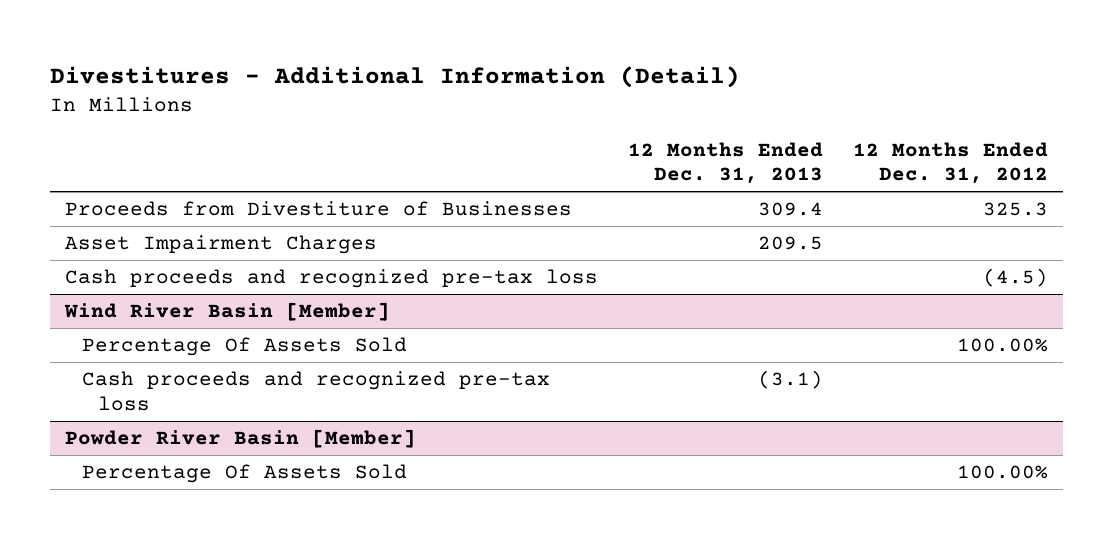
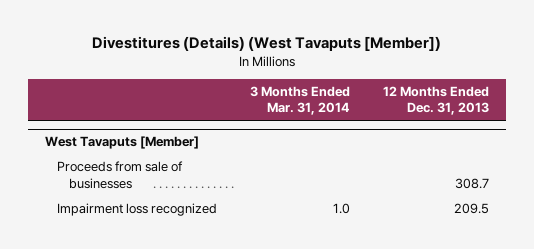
[49,65,740,88] Divestitures - Additional Information (Detail) -> [91,36,441,52] Divestitures (Details) (West Tavaputs [Member])
[852,141,1048,185] 12 Months Ended Dec. 31, 2012 -> none
none -> [250,85,351,116] 3 Months Ended Mar. 31, 2014
[64,201,572,217] Proceeds from Divestiture of Businesses -> none
[64,235,377,255] Asset Impairment Charges -> none
[64,269,598,289] Cash proceeds and recognized pre-tax loss -> none
[63,302,390,322] Wind River Basin [Member] -> none
[81,337,407,357] Percentage Of Assets Sold -> none
[81,371,550,411] Cash proceeds and recognized pre-tax loss -> none
[64,429,416,449] Powder River Basin [Member] -> none
[81,464,407,484] Percentage Of Assets Sold -> none
none -> [44,136,199,150] West Tavaputs [Member]
none -> [57,161,184,189] Proceeds from sale of businesses
none -> [57,203,218,217] Impairment loss recognized

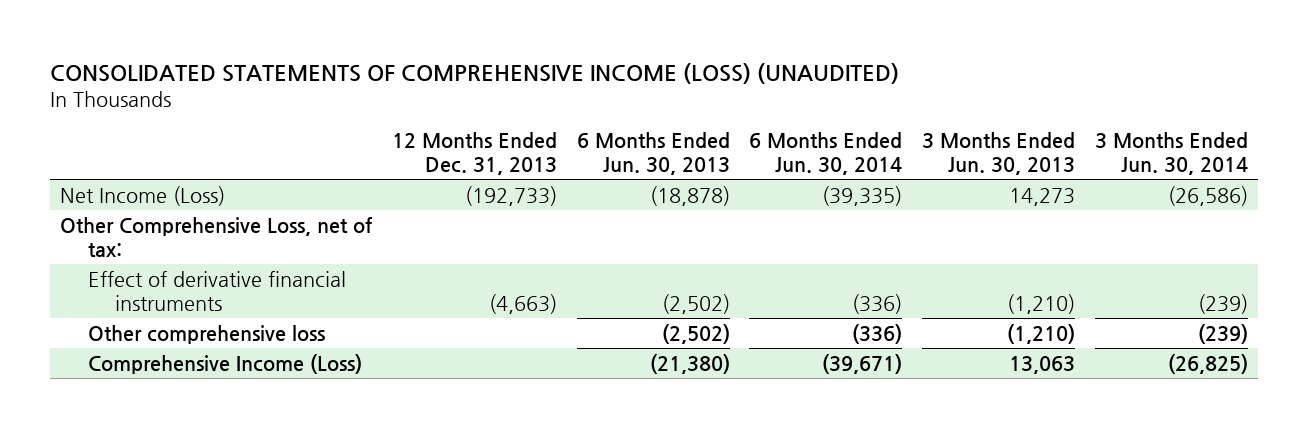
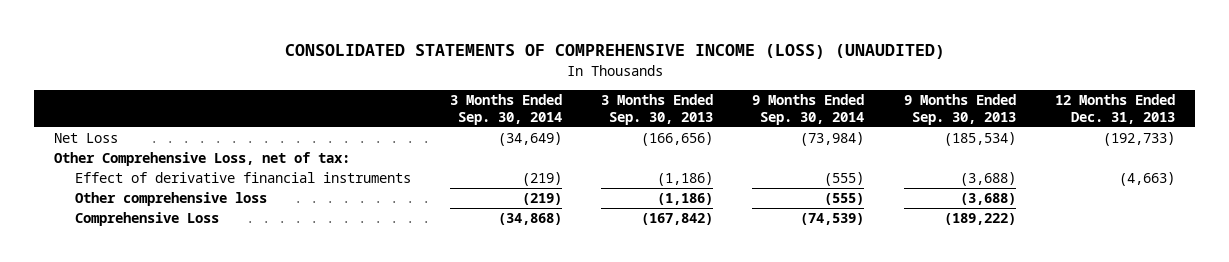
[576,132,730,176] 6 Months Ended Jun. 30, 2013 -> none
[749,132,903,176] 6 Months Ended Jun. 30, 2014 -> none
[922,132,1076,176] 3 Months Ended Jun. 30, 2013 -> none
[1094,132,1248,176] 3 Months Ended Jun. 30, 2014 -> none
none -> [449,94,562,125] 3 Months Ended Sep. 30, 2014
none -> [601,94,714,125] 3 Months Ended Sep. 30, 2013
none -> [752,94,865,125] 9 Months Ended Sep. 30, 2014
none -> [903,94,1016,125] 9 Months Ended Sep. 30, 2013
[60,185,226,206] Net Income (Loss) -> [54,133,119,144] Net Loss
[87,353,362,374] Comprehensive Income (Loss) -> [74,212,219,227] Comprehensive Loss

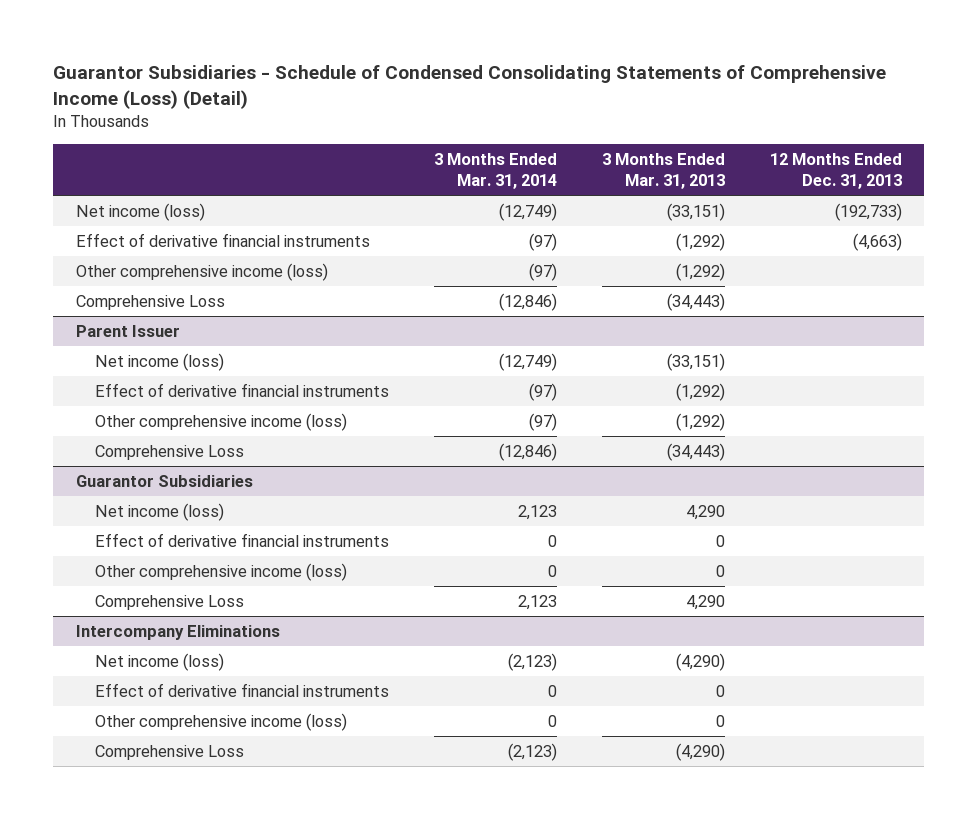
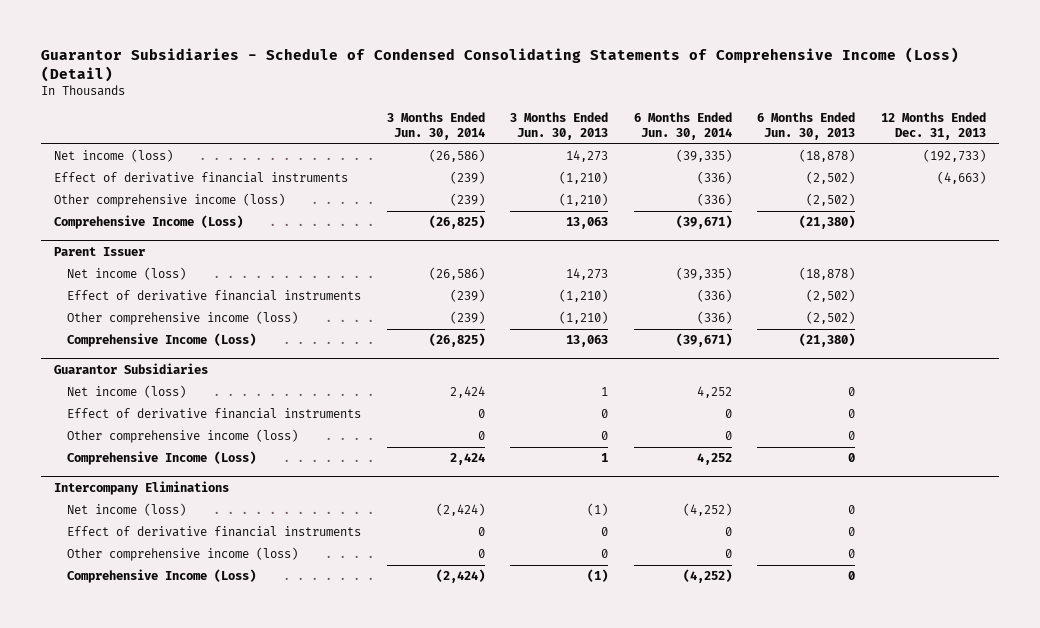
[433,152,557,190] 3 Months Ended Mar. 31, 2014 -> none
[601,152,725,190] 3 Months Ended Mar. 31, 2013 -> none
none -> [386,112,485,140] 3 Months Ended Jun. 30, 2014
none -> [510,112,609,140] 3 Months Ended Jun. 30, 2013
none -> [633,112,732,140] 6 Months Ended Jun. 30, 2014
none -> [757,112,856,140] 6 Months Ended Jun. 30, 2013
[75,294,225,310] Comprehensive Loss -> [53,215,243,230] Comprehensive Income (Loss)
[94,444,244,460] Comprehensive Loss -> [67,333,257,348] Comprehensive Income (Loss)
[94,594,244,610] Comprehensive Loss -> [67,451,257,466] Comprehensive Income (Loss)
[94,744,244,760] Comprehensive Loss -> [67,569,257,584] Comprehensive Income (Loss)

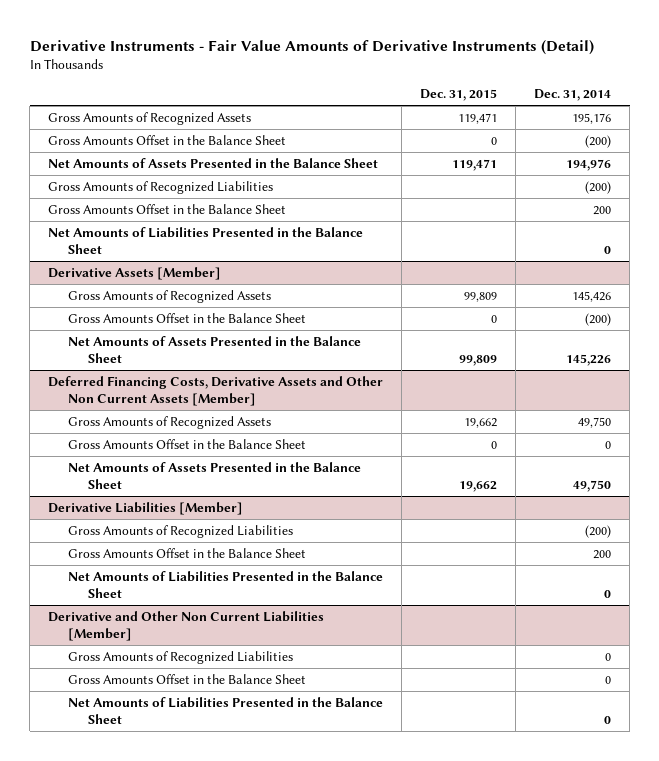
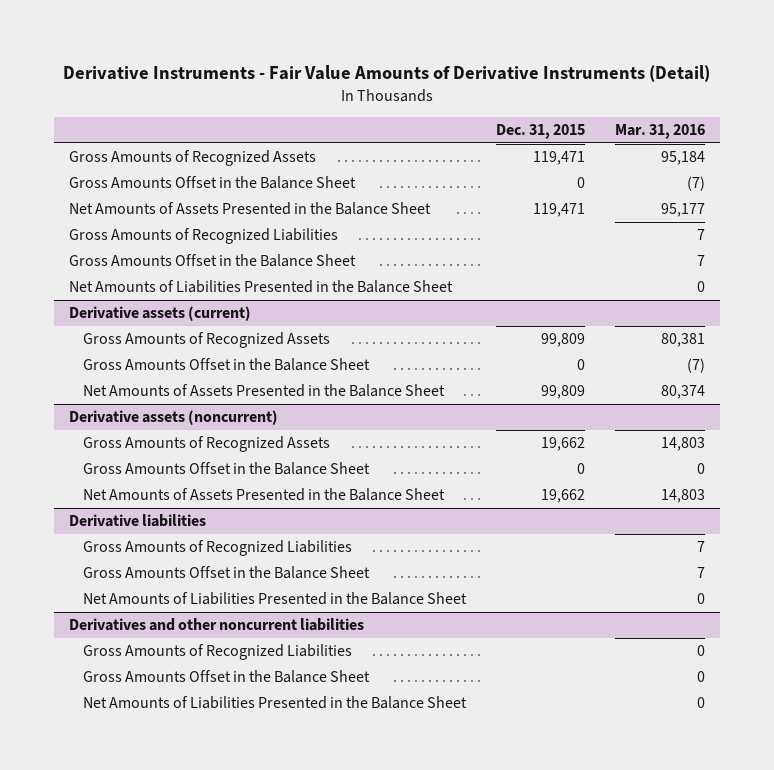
[534,89,612,102] Dec. 31, 2014 -> none
none -> [615,124,706,140] Mar. 31, 2016
[48,266,222,280] Derivative Assets [Member] -> [69,306,252,322] Derivative assets (current)
[48,375,384,406] Deferred Financing Costs, Derivative Assets and Other Non Current Assets [Member] -> [69,410,279,426] Derivative assets (noncurrent)
[48,501,244,515] Derivative Liabilities [Member] -> [69,514,207,528] Derivative liabilities
[48,610,325,641] Derivative and Other Non Current Liabilities [Member] -> [69,618,365,632] Derivatives and other noncurrent liabilities

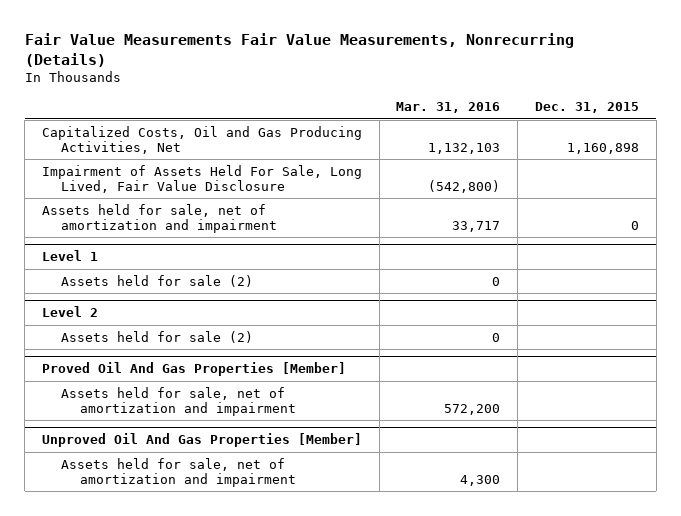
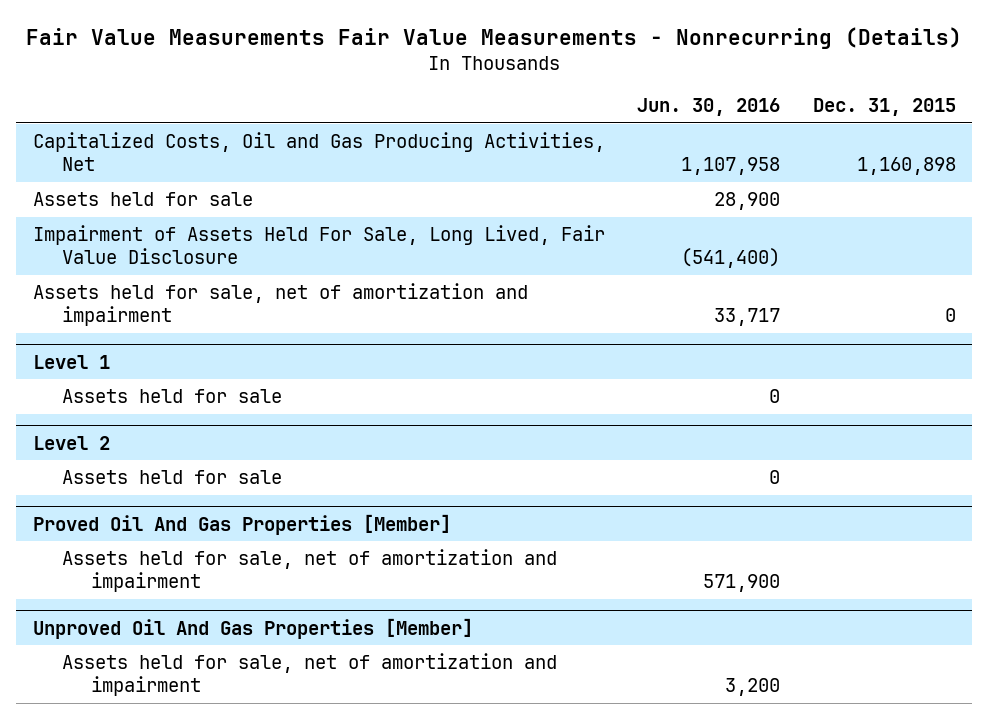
[24,32,574,67] Fair Value Measurements Fair Value Measurements, Nonrecurring (Details) -> [26,26,963,49] Fair Value Measurements Fair Value Measurements - Nonrecurring (Details)
[396,102,501,114] Mar. 31, 2016 -> none
none -> [637,97,781,116] Jun. 30, 2016
none -> [32,191,253,206] Assets held for sale
[61,274,254,287] Assets held for sale (2) -> [61,388,282,403] Assets held for sale
[61,330,254,343] Assets held for sale (2) -> [61,469,282,484] Assets held for sale

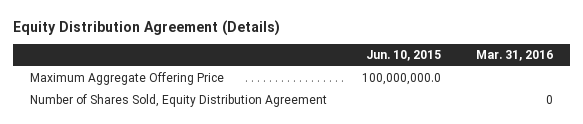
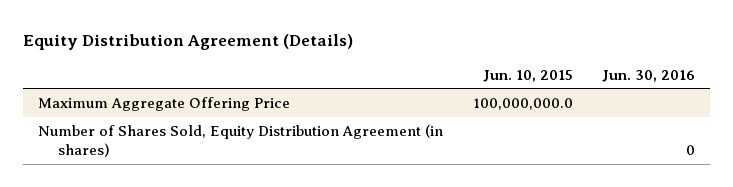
[475,50,553,62] Mar. 31, 2016 -> none
none -> [602,69,696,82] Jun. 30, 2016
[29,94,327,108] Number of Shares Sold, Equity Distribution Agreement -> [37,123,443,157] Number of Shares Sold, Equity Distribution Agreement (in shares)

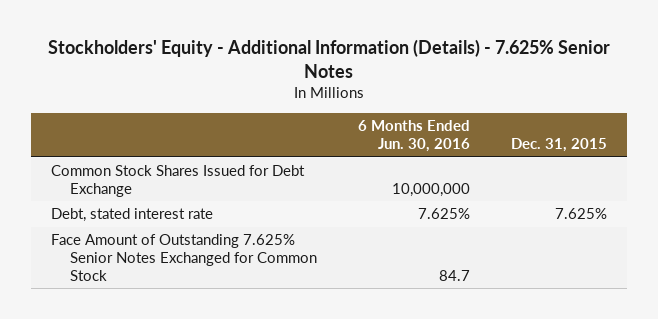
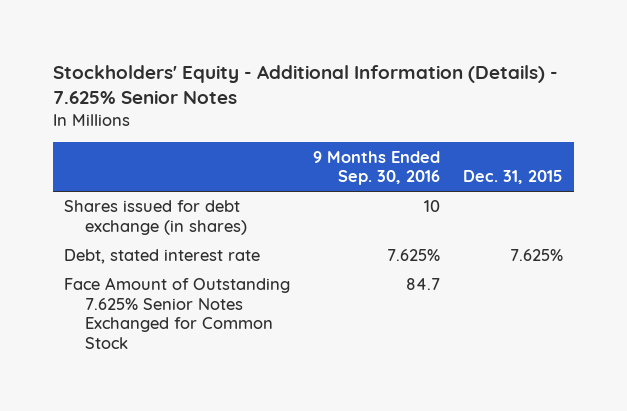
[357,120,470,153] 6 Months Ended Jun. 30, 2016 -> none
none -> [313,150,441,186] 9 Months Ended Sep. 30, 2016
[51,165,306,198] Common Stock Shares Issued for Debt Exchange -> [64,200,247,235] Shares issued for debt exchange (in shares)

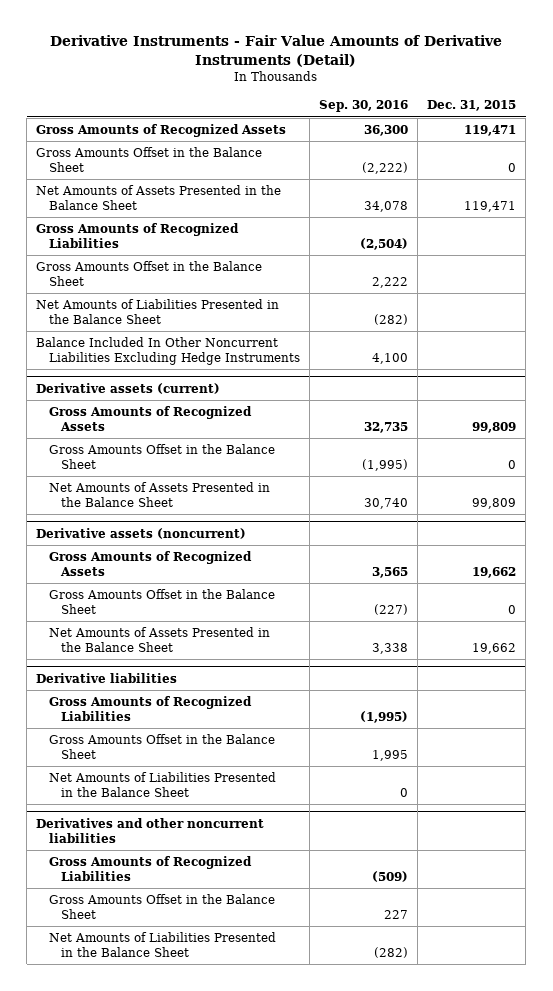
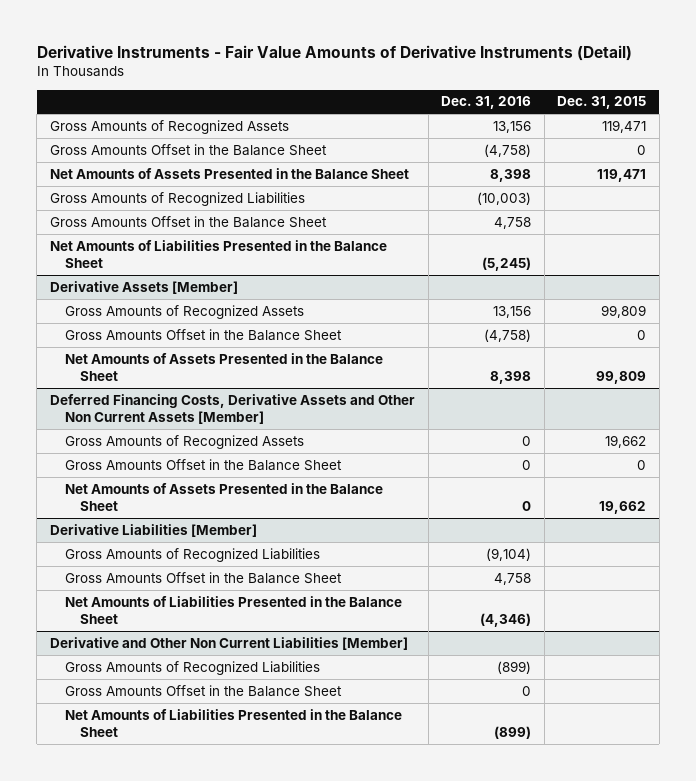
[319,100,409,113] Sep. 30, 2016 -> none
none -> [441,96,532,110] Dec. 31, 2016
[36,337,300,366] Balance Included In Other Noncurrent Liabilities Excluding Hedge Instruments -> none
[36,382,221,394] Derivative assets (current) -> [50,280,239,294] Derivative Assets [Member]
[36,527,247,539] Derivative assets (noncurrent) -> [50,393,416,424] Deferred Financing Costs, Derivative Assets and Other Non Current Assets [Member]
[36,672,178,683] Derivative liabilities -> [50,523,258,537] Derivative Liabilities [Member]
[36,817,265,843] Derivatives and other noncurrent liabilities -> [50,636,409,650] Derivative and Other Non Current Liabilities [Member]

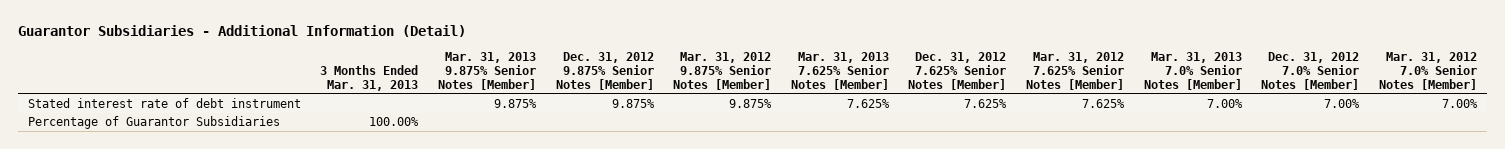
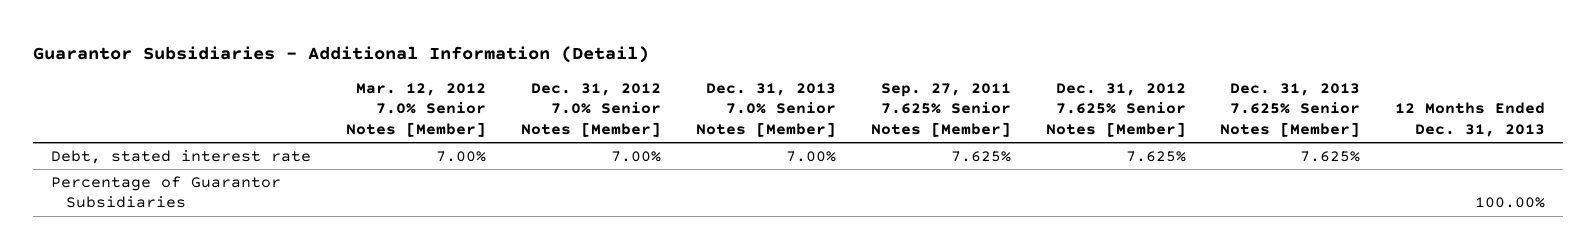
[320,64,419,91] 3 Months Ended Mar. 31, 2013 -> none
[438,51,537,90] Mar. 31, 2013 9.875% Senior Notes [Member] -> none
[555,51,654,90] Dec. 31, 2012 9.875% Senior Notes [Member] -> none
[673,51,772,90] Mar. 31, 2012 9.875% Senior Notes [Member] -> none
[790,51,889,90] Mar. 31, 2013 7.625% Senior Notes [Member] -> none
[1026,51,1125,90] Mar. 31, 2012 7.625% Senior Notes [Member] -> none
[1143,51,1242,90] Mar. 31, 2013 7.0% Senior Notes [Member] -> none
[1378,51,1477,90] Mar. 31, 2012 7.0% Senior Notes [Member] -> none
none -> [345,82,486,138] Mar. 12, 2012 7.0% Senior Notes [Member]
none -> [695,82,836,138] Dec. 31, 2013 7.0% Senior Notes [Member]
none -> [870,82,1011,138] Sep. 27, 2011 7.625% Senior Notes [Member]
none -> [1220,82,1361,138] Dec. 31, 2013 7.625% Senior Notes [Member]
none -> [1395,102,1546,138] 12 Months Ended Dec. 31, 2013
[27,98,301,109] Stated interest rate of debt instrument -> [50,149,311,164] Debt, stated interest rate

